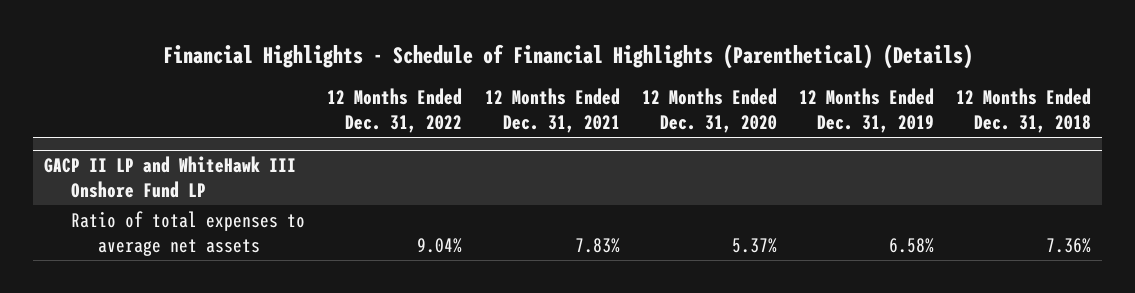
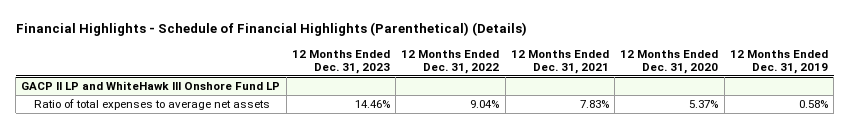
[955,88,1091,134] 12 Months Ended Dec. 31, 2018 -> none
none -> [291,49,390,75] 12 Months Ended Dec. 31, 2023
[888,237,934,253] 6.58% -> [798,100,828,109] 0.58%

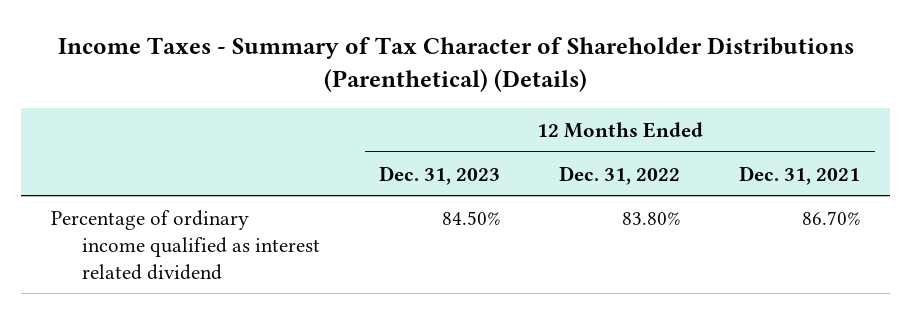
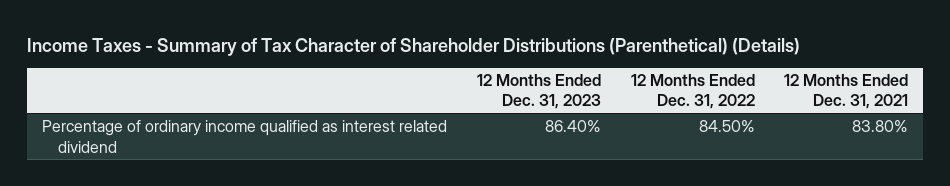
[442,210,501,225] 84.50% -> [544,120,601,133] 86.40%
[622,211,681,225] 83.80% -> [698,120,755,133] 84.50%
[802,210,861,225] 86.70% -> [852,120,909,133] 83.80%

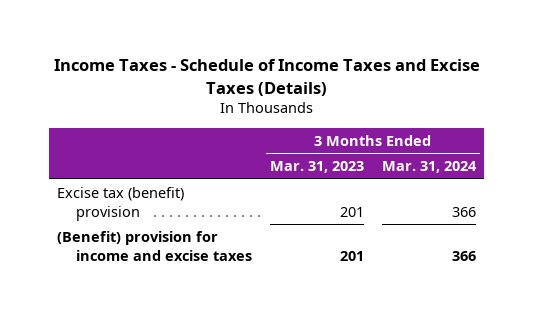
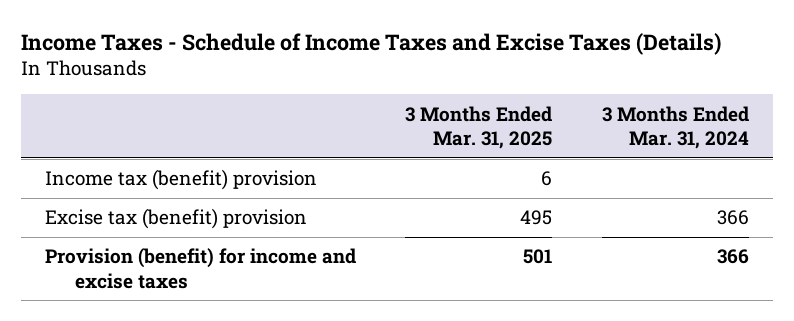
[269,161,364,174] Mar. 31, 2023 -> none
none -> [405,105,553,149] 3 Months Ended Mar. 31, 2025
none -> [45,169,318,191] Income tax (benefit) provision
[57,230,253,261] (Benefit) provision for income and excise taxes -> [45,248,357,289] Provision (benefit) for income and excise taxes

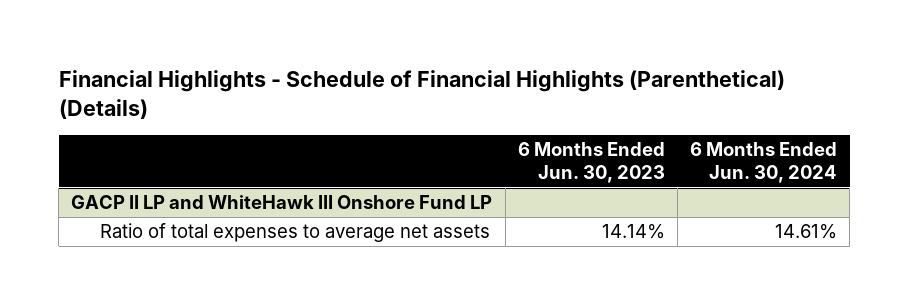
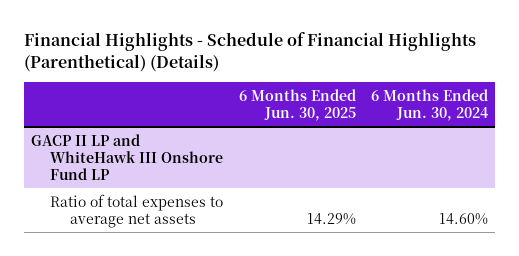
[517,142,665,183] 6 Months Ended Jun. 30, 2023 -> none
none -> [238,88,356,121] 6 Months Ended Jun. 30, 2025
[775,224,838,240] 14.61% -> [438,212,488,225] 14.60%

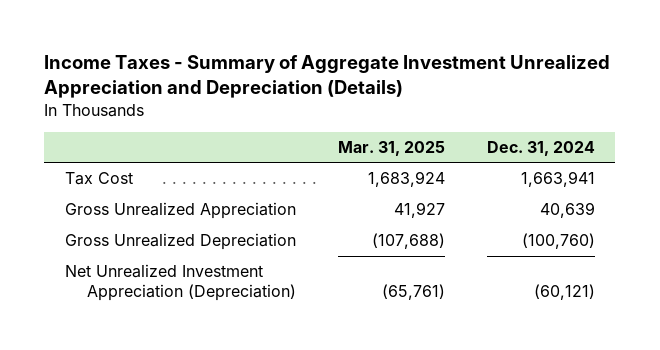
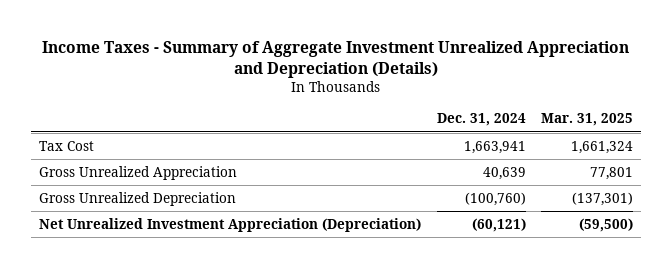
[367,171,445,188] 1,683,924 -> [571,140,634,154] 1,661,324
[393,202,445,219] 41,927 -> [590,166,634,180] 77,801
[371,233,445,250] (107,688) -> [572,191,634,206] (137,301)
[381,284,445,301] (65,761) -> [579,217,634,232] (59,500)

